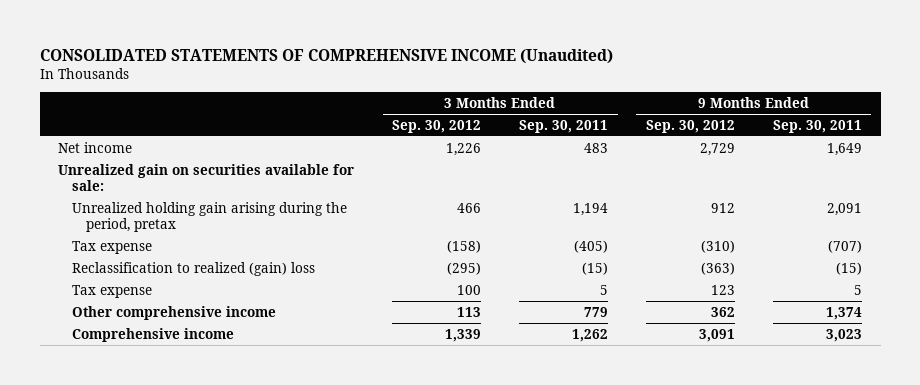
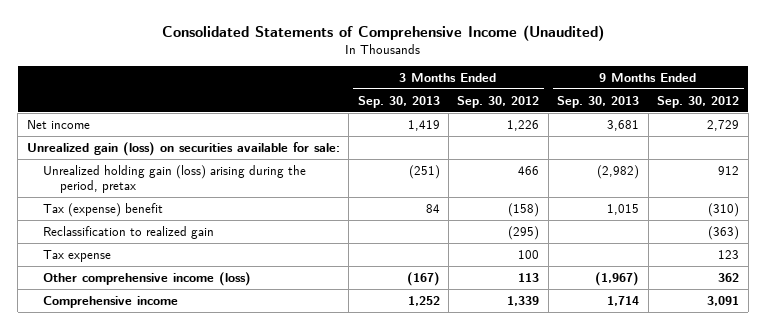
[39,48,613,64] CONSOLIDATED STATEMENTS OF COMPREHENSIVE INCOME (Unaudited) -> [161,25,604,42] Consolidated Statements of Comprehensive Income (Unaudited)
[519,119,609,133] Sep. 30, 2011 -> none
[772,119,862,133] Sep. 30, 2011 -> none
none -> [357,95,440,108] Sep. 30, 2013
none -> [557,95,640,108] Sep. 30, 2013
[58,163,355,191] Unrealized gain on securities available for sale: -> [26,141,340,156] Unrealized gain (loss) on securities available for sale:
[72,201,348,232] Unrealized holding gain arising during the period, pretax -> [43,164,307,193] Unrealized holding gain (loss) arising during the period, pretax
[72,240,153,254] Tax expense -> [43,202,164,217] Tax (expense) benefit
[72,261,316,276] Reclassification to realized (gain) loss -> [43,225,215,239] Reclassification to realized gain
[72,305,277,320] Other comprehensive income -> [43,271,252,286] Other comprehensive income (loss)

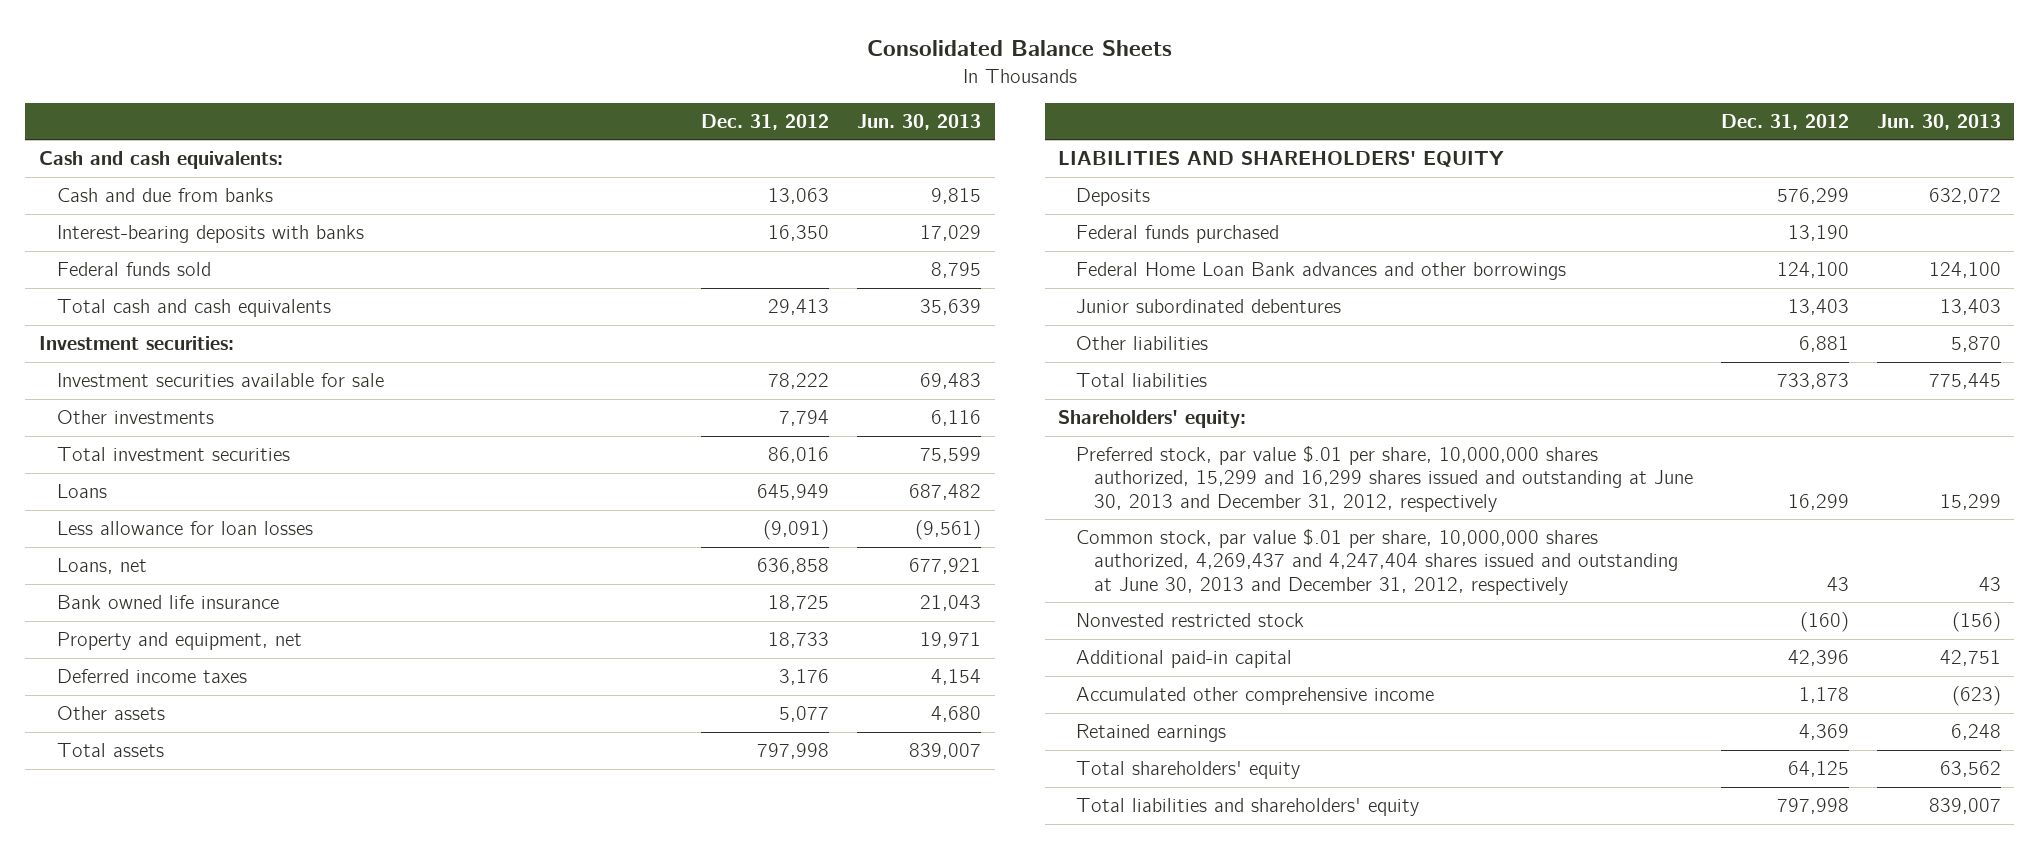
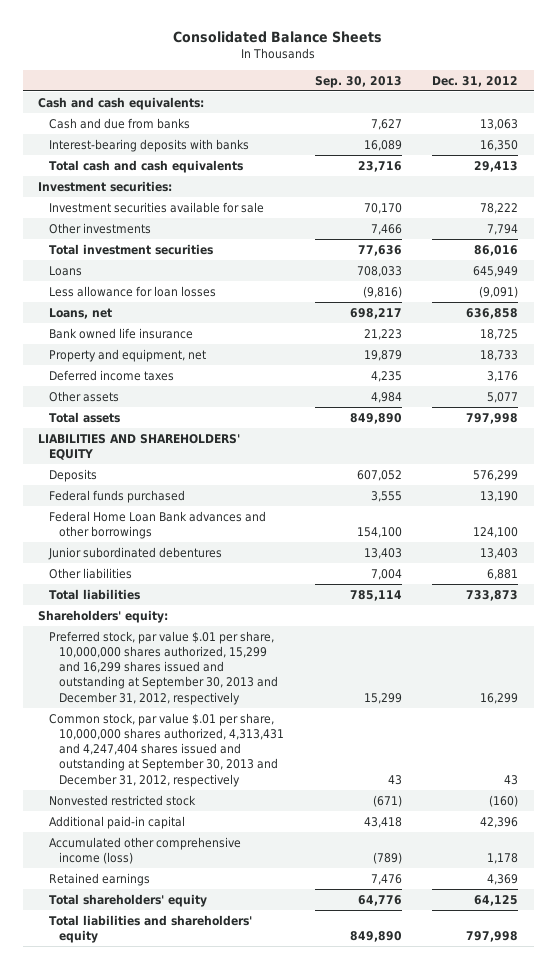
[856,113,981,130] Jun. 30, 2013 -> none
none -> [314,75,402,88] Sep. 30, 2013
[56,262,211,277] Federal funds sold -> none
[1076,446,1694,512] Preferred stock, par value $.01 per share, 10,000,000 shares authorized, 15,299 and 16,299 shares issued and outstanding at June 30, 2013 and December 31, 2012, respectively -> [48,630,278,705] Preferred stock, par value $.01 per share, 10,000,000 shares authorized, 15,299 and 16,299 shares issued and outstanding at September 30, 2013 and December 31, 2012, respectively
[1076,529,1679,595] Common stock, par value $.01 per share, 10,000,000 shares authorized, 4,269,437 and 4,247,404 shares issued and outstanding at June 30, 2013 and December 31, 2012, respectively -> [48,712,284,787] Common stock, par value $.01 per share, 10,000,000 shares authorized, 4,313,431 and 4,247,404 shares issued and outstanding at September 30, 2013 and December 31, 2012, respectively
[1076,687,1435,706] Accumulated other comprehensive income -> [48,836,241,865] Accumulated other comprehensive income (loss)

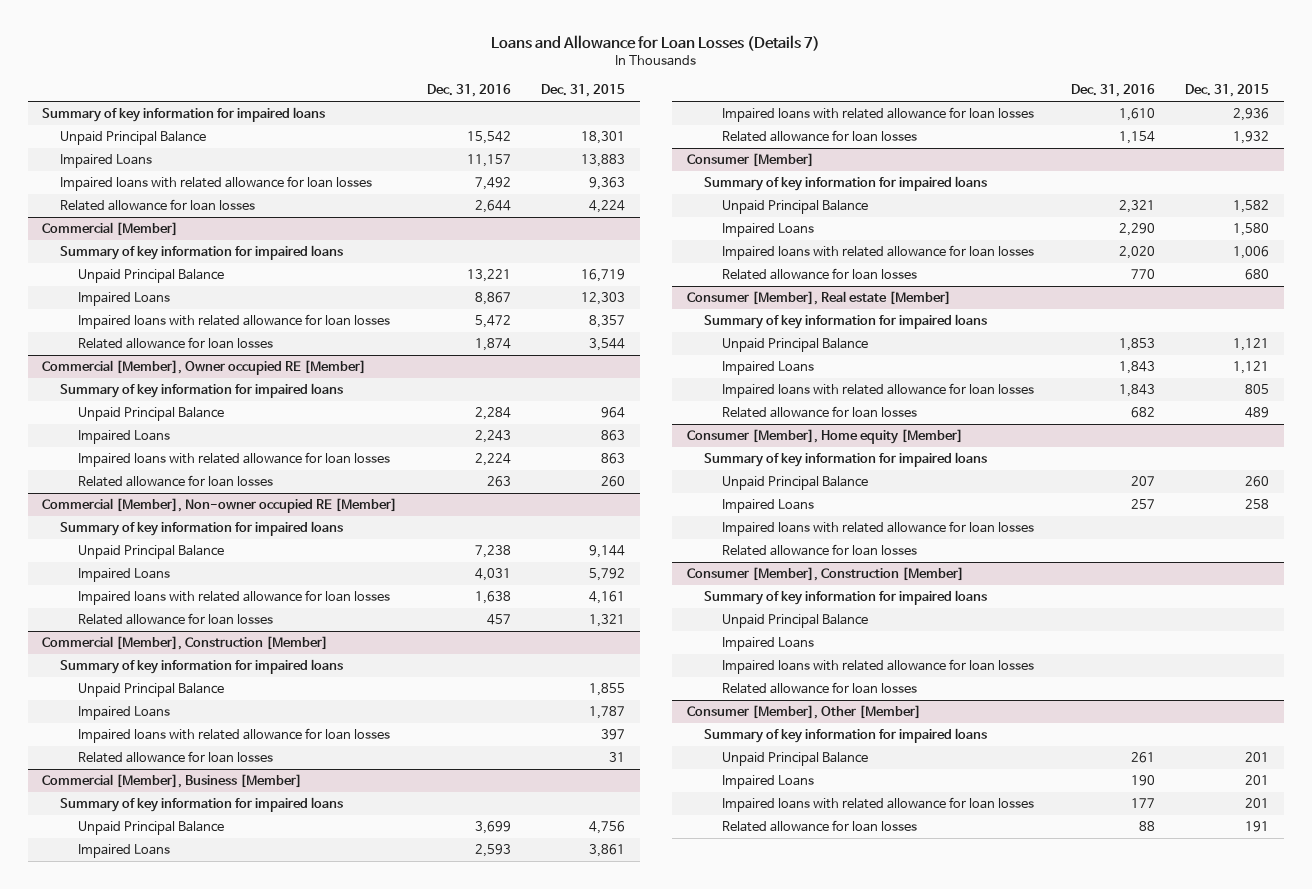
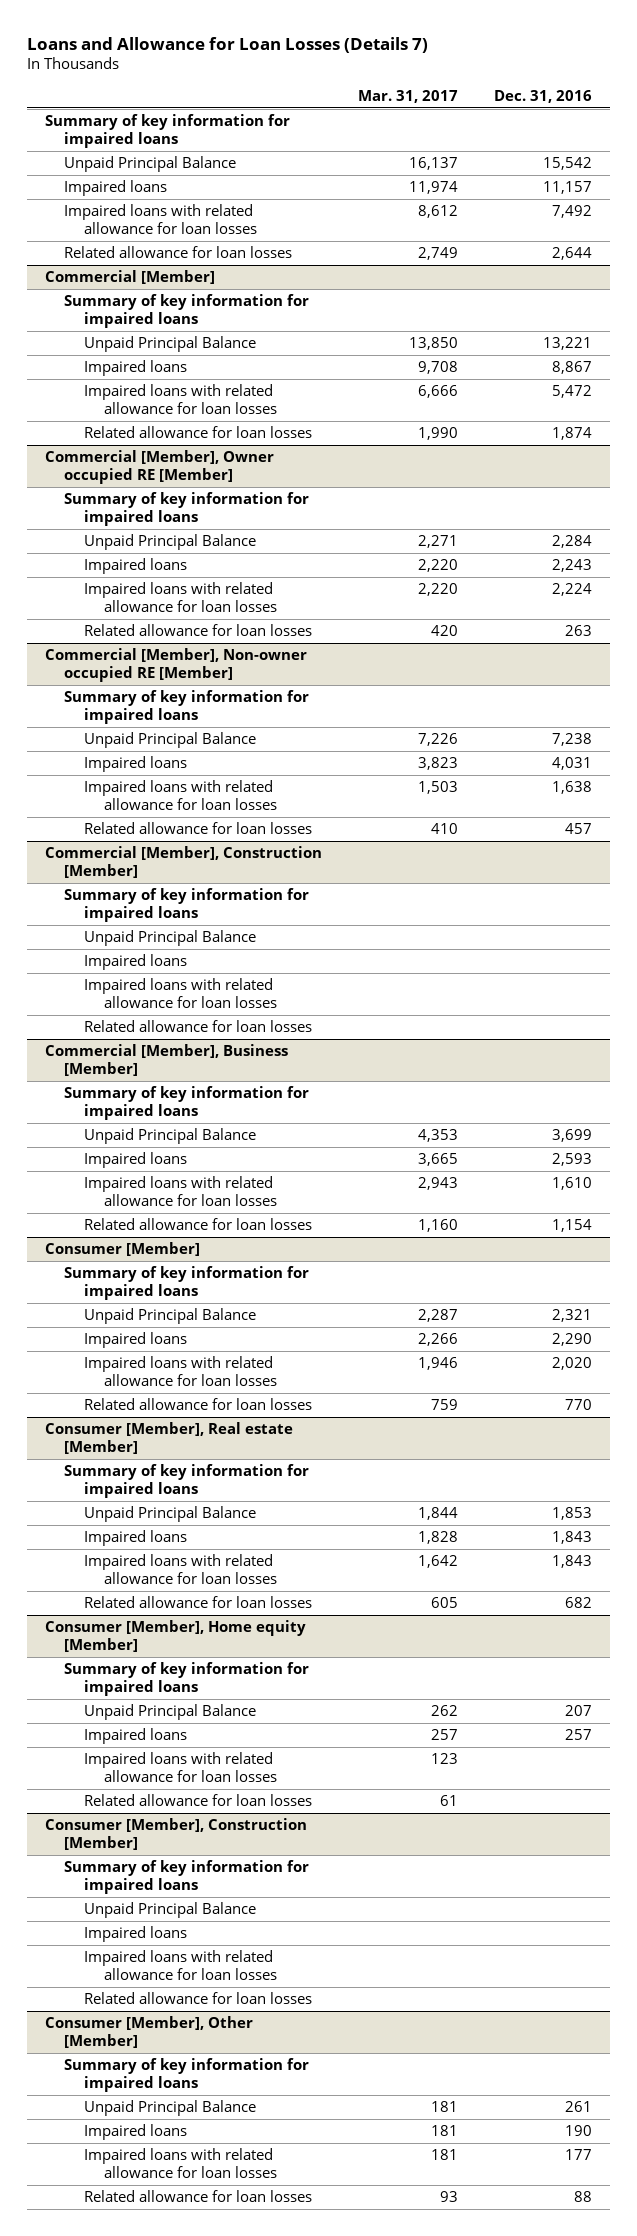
[540,84,625,98] Dec. 31, 2015 -> none
none -> [358,90,459,104] Mar. 31, 2017
[60,154,153,169] Impaired Loans -> [64,180,168,197] Impaired loans
[77,292,170,307] Impaired Loans -> [84,360,188,377] Impaired loans
[77,430,170,445] Impaired Loans -> [84,558,188,575] Impaired loans
[77,568,170,583] Impaired Loans -> [84,756,188,773] Impaired loans
[77,706,170,721] Impaired Loans -> [84,954,188,971] Impaired loans
[77,844,170,859] Impaired Loans -> [84,1152,188,1169] Impaired loans
[721,223,814,238] Impaired Loans -> [84,1332,188,1349] Impaired loans
[721,361,814,376] Impaired Loans -> [84,1530,188,1547] Impaired loans
[721,499,814,514] Impaired Loans -> [84,1728,188,1745] Impaired loans
[721,637,814,652] Impaired Loans -> [84,1926,188,1943] Impaired loans
[721,775,814,790] Impaired Loans -> [84,2124,188,2141] Impaired loans

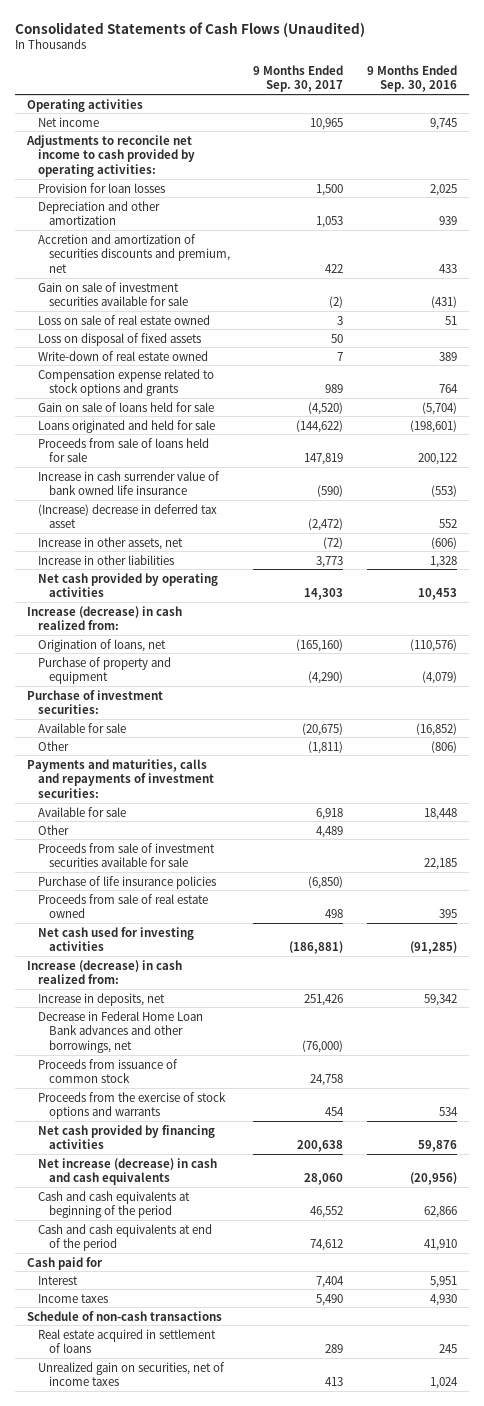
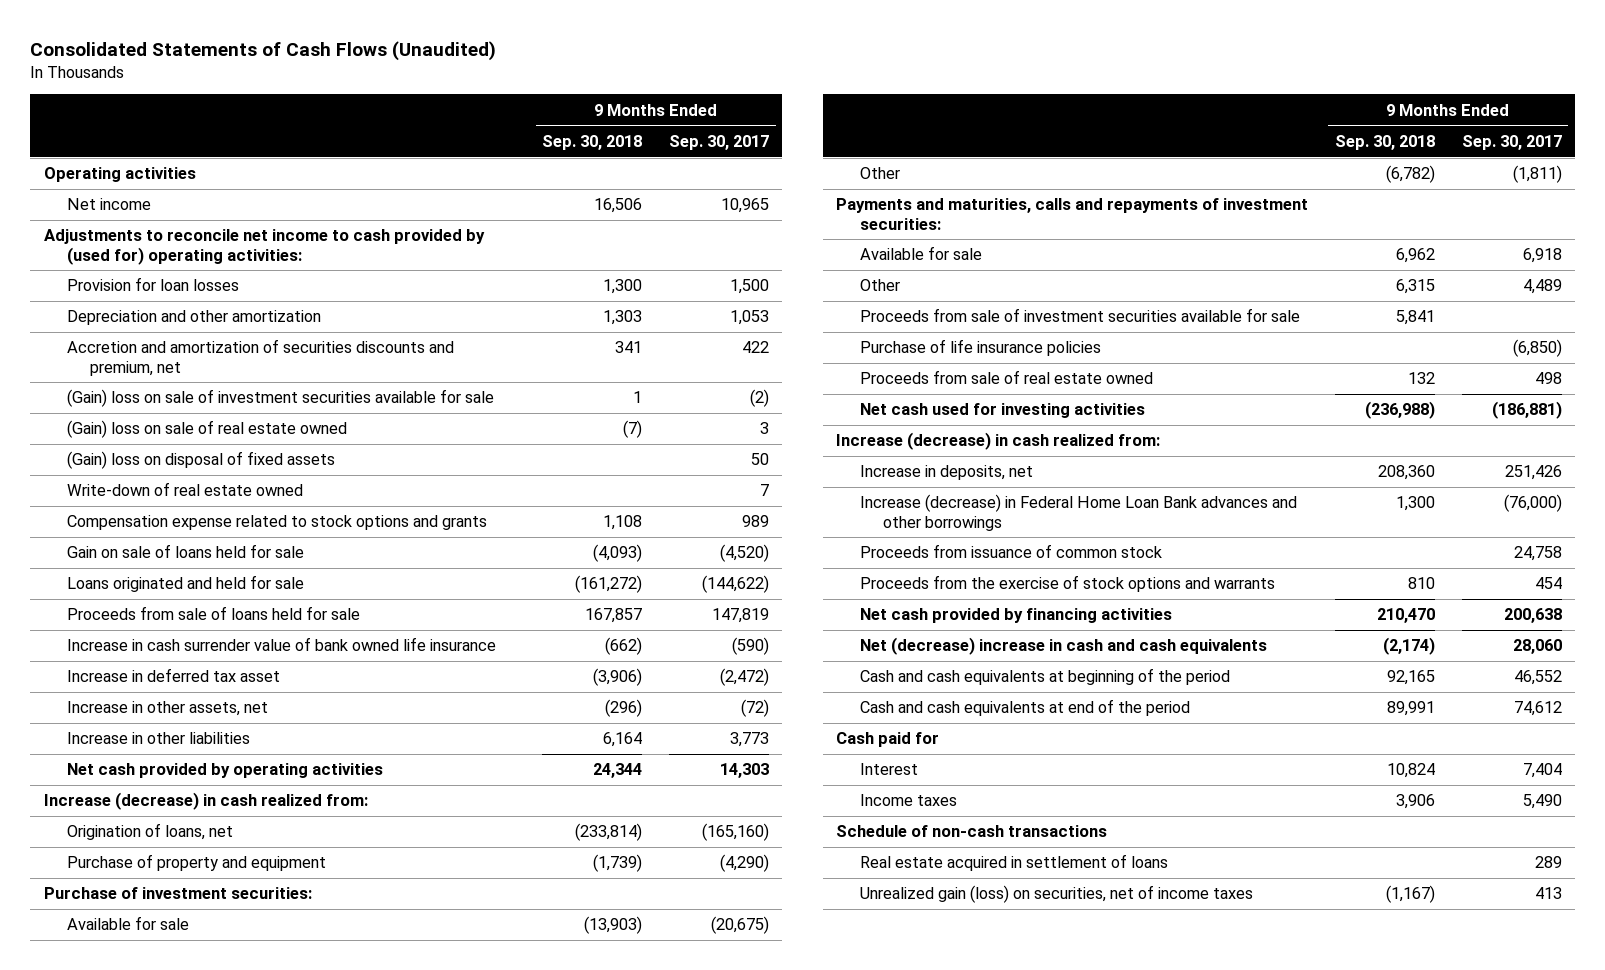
[366,64,457,93] 9 Months Ended Sep. 30, 2016 -> none
none -> [542,134,643,150] Sep. 30, 2018
[26,134,196,178] Adjustments to reconcile net income to cash provided by operating activities: -> [43,229,485,265] Adjustments to reconcile net income to cash provided by (used for) operating activities:
[38,281,188,307] Gain on sale of investment securities available for sale -> [66,389,494,408] (Gain) loss on sale of investment securities available for sale
[38,314,211,325] Loss on sale of real estate owned -> [66,420,347,439] (Gain) loss on sale of real estate owned
[38,332,202,346] Loss on disposal of fixed assets -> [66,451,335,470] (Gain) loss on disposal of fixed assets
[38,503,218,529] (Increase) decrease in deferred tax asset -> [66,668,280,683] Increase in deferred tax asset
[38,1010,204,1054] Decrease in Federal Home Loan Bank advances and other borrowings, net -> [859,494,1297,531] Increase (decrease) in Federal Home Loan Bank advances and other borrowings
[38,1157,218,1186] Net increase (decrease) in cash and cash equivalents -> [859,637,1267,656] Net (decrease) increase in cash and cash equivalents
[38,1361,226,1387] Unrealized gain on securities, net of income taxes -> [859,885,1253,904] Unrealized gain (loss) on securities, net of income taxes

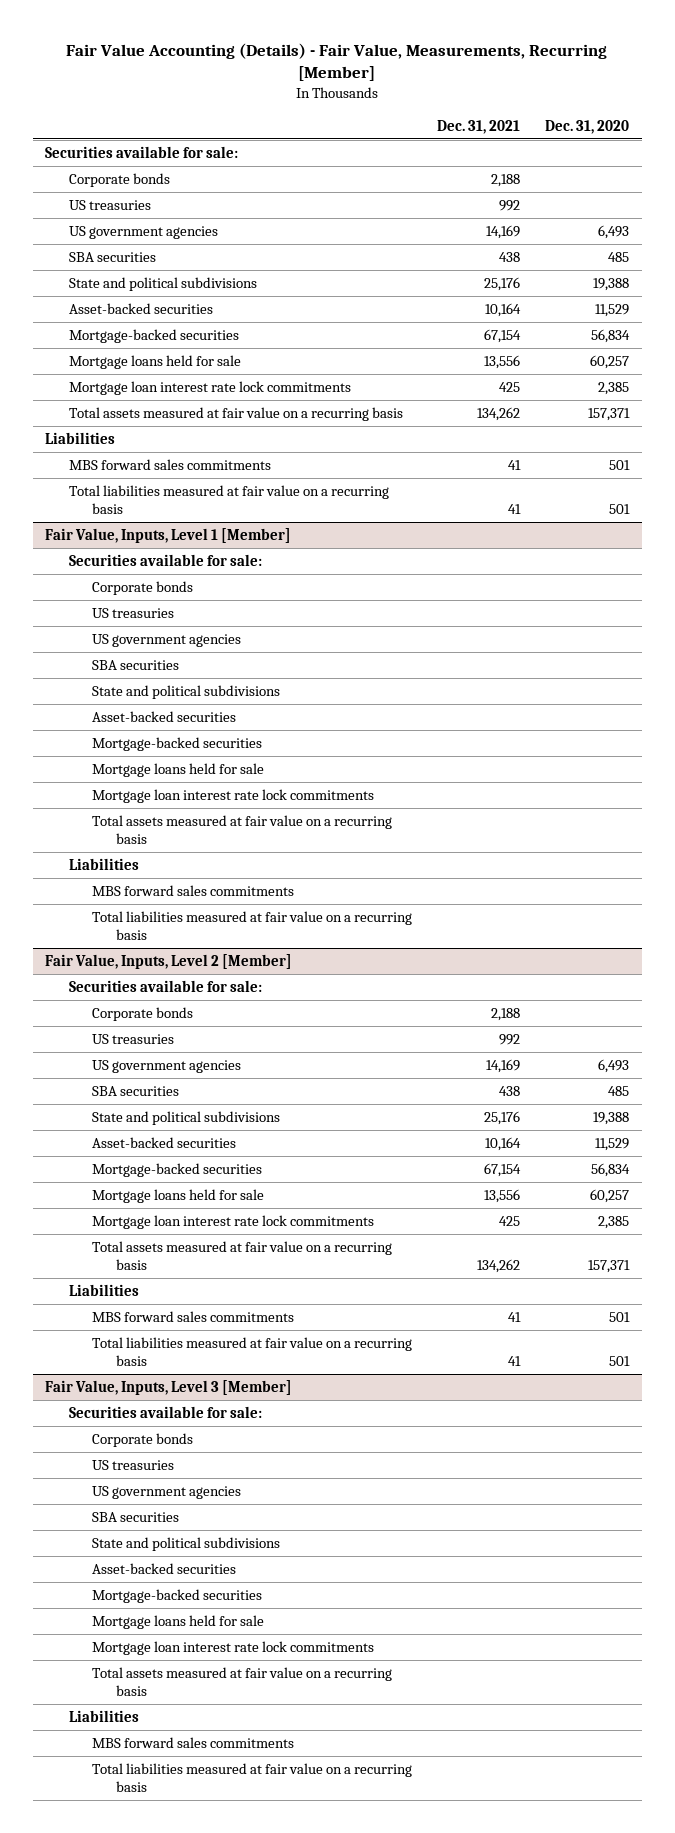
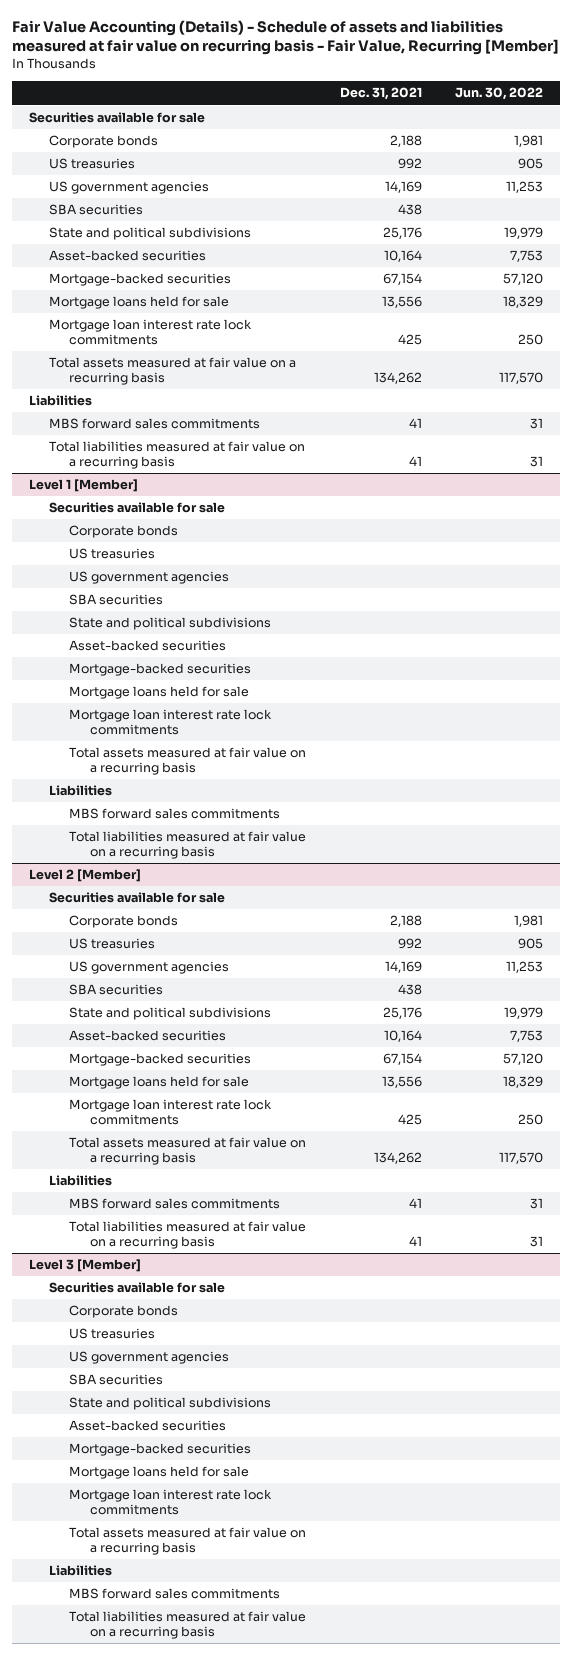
[66,42,608,82] Fair Value Accounting (Details) - Fair Value, Measurements, Recurring [Member] -> [12,19,560,56] Fair Value Accounting (Details) - Schedule of assets and liabilities measured at fair value on recurring basis - Fair Value, Recurring [Member]
[545,119,630,134] Dec. 31, 2020 -> none
none -> [455,87,544,101] Jun. 30, 2022
[45,146,239,159] Securities available for sale: -> [28,112,205,124] Securities available for sale
[45,528,292,544] Fair Value, Inputs, Level 1 [Member] -> [28,479,138,493] Level 1 [Member]
[68,554,262,567] Securities available for sale: -> [49,502,226,514] Securities available for sale
[45,954,293,970] Fair Value, Inputs, Level 2 [Member] -> [28,869,141,883] Level 2 [Member]
[68,980,262,993] Securities available for sale: -> [49,892,226,904] Securities available for sale
[45,1380,293,1396] Fair Value, Inputs, Level 3 [Member] -> [28,1259,141,1273] Level 3 [Member]
[68,1406,262,1419] Securities available for sale: -> [49,1282,226,1294] Securities available for sale

